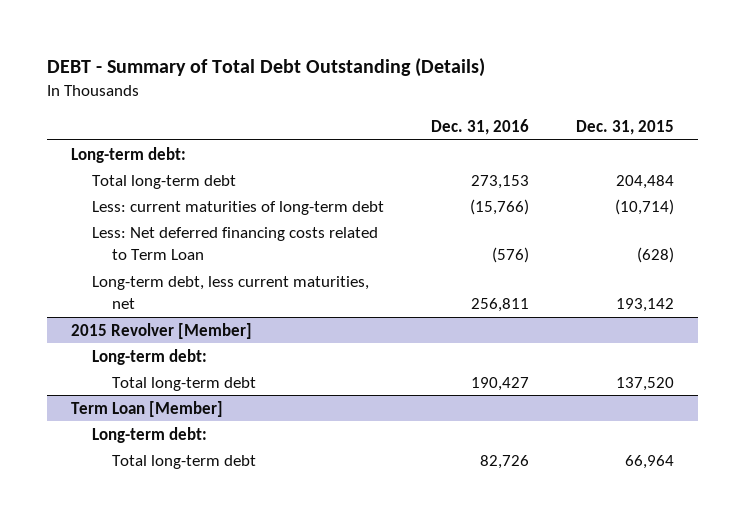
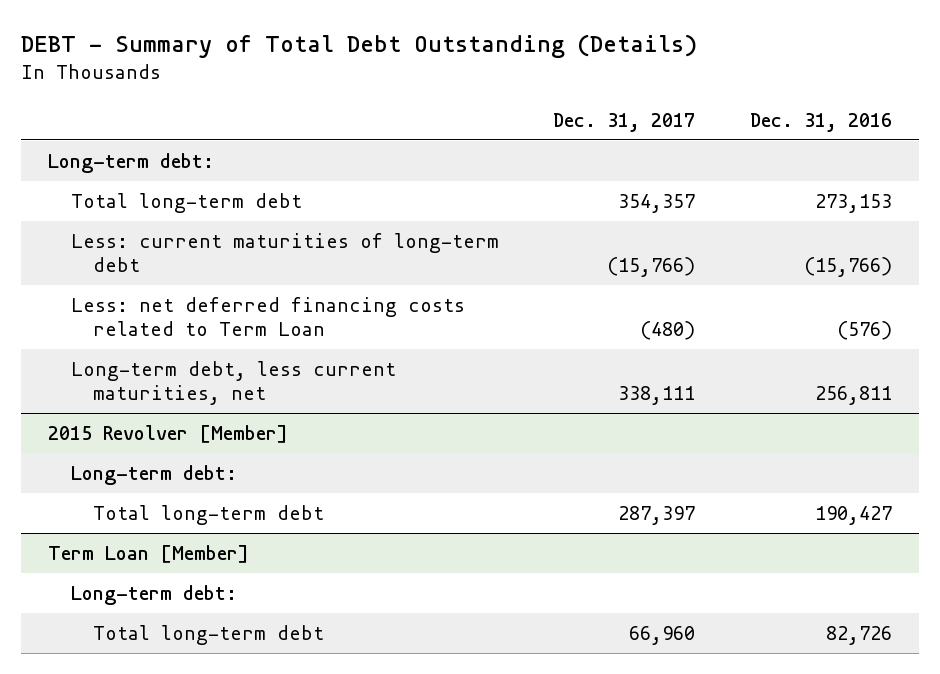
[576,120,675,136] Dec. 31, 2015 -> none
none -> [553,112,696,132] Dec. 31, 2017
[91,226,378,260] Less: Net deferred financing costs related to Term Loan -> [70,296,465,337] Less: net deferred financing costs related to Term Loan

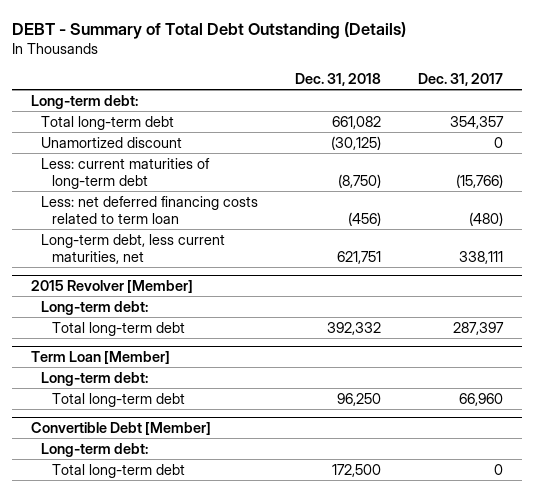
[750,112,893,132] Dec. 31, 2016 -> none
none -> [295,73,382,87] Dec. 31, 2018
none -> [41,136,183,148] Unamortized discount
[70,296,465,337] Less: net deferred financing costs related to Term Loan -> [41,195,259,224] Less: net deferred financing costs related to term loan
none -> [30,422,211,436] Convertible Debt [Member]
none -> [41,442,149,457] Long-term debt:
none -> [51,463,185,478] Total long-term debt

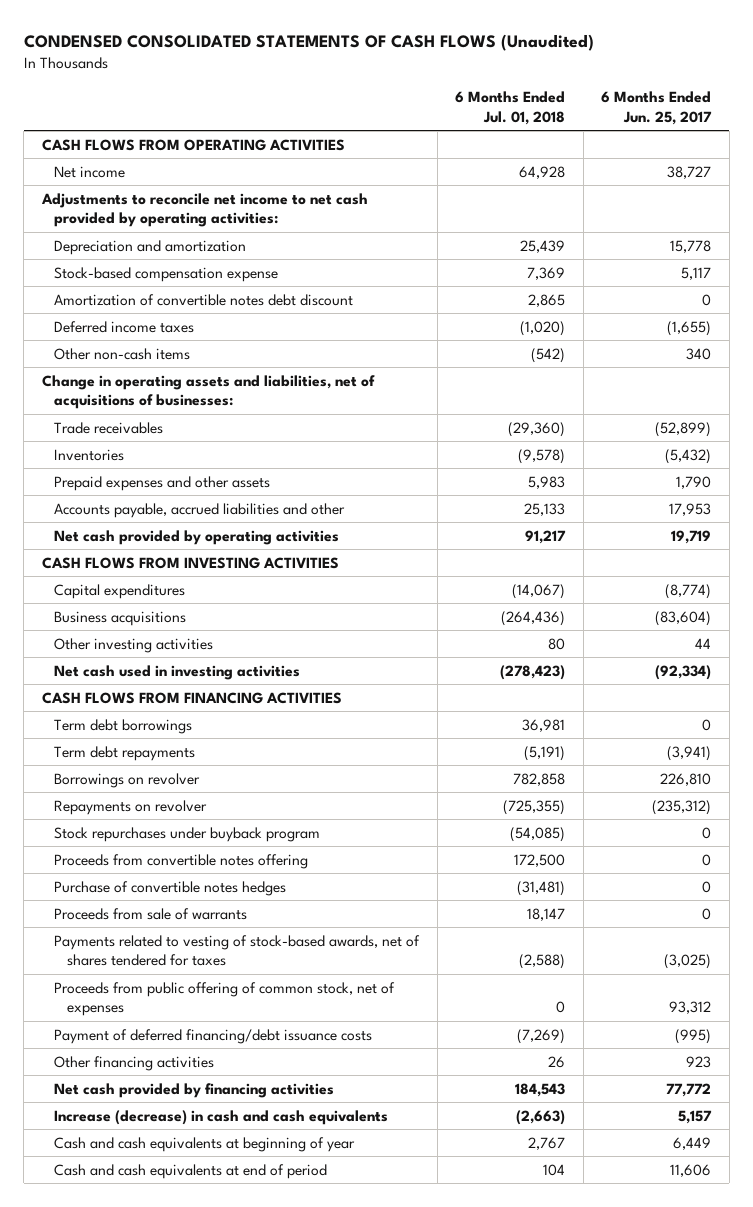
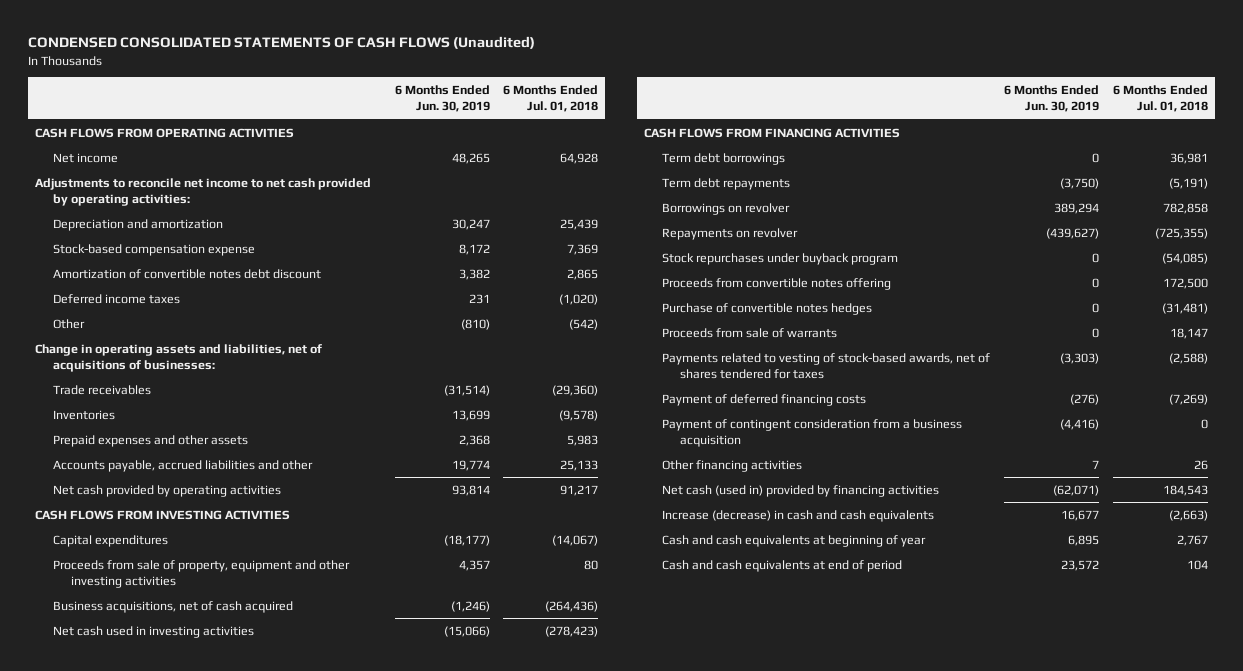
[601,90,713,125] 6 Months Ended Jun. 25, 2017 -> none
none -> [394,84,490,113] 6 Months Ended Jun. 30, 2019
[54,347,191,360] Other non-cash items -> [52,318,85,329] Other
[54,637,214,653] Other investing activities -> none
none -> [52,559,350,588] Proceeds from sale of property, equipment and other investing activities
[54,610,187,626] Business acquisitions -> [52,600,293,613] Business acquisitions, net of cash acquired
[54,981,396,1017] Proceeds from public offering of common stock, net of expenses -> none
[54,1028,373,1044] Payment of deferred financing/debt issuance costs -> [662,393,867,406] Payment of deferred financing costs
none -> [662,418,963,447] Payment of contingent consideration from a business acquisition
[54,1082,335,1098] Net cash provided by financing activities -> [662,484,940,497] Net cash (used in) provided by financing activities

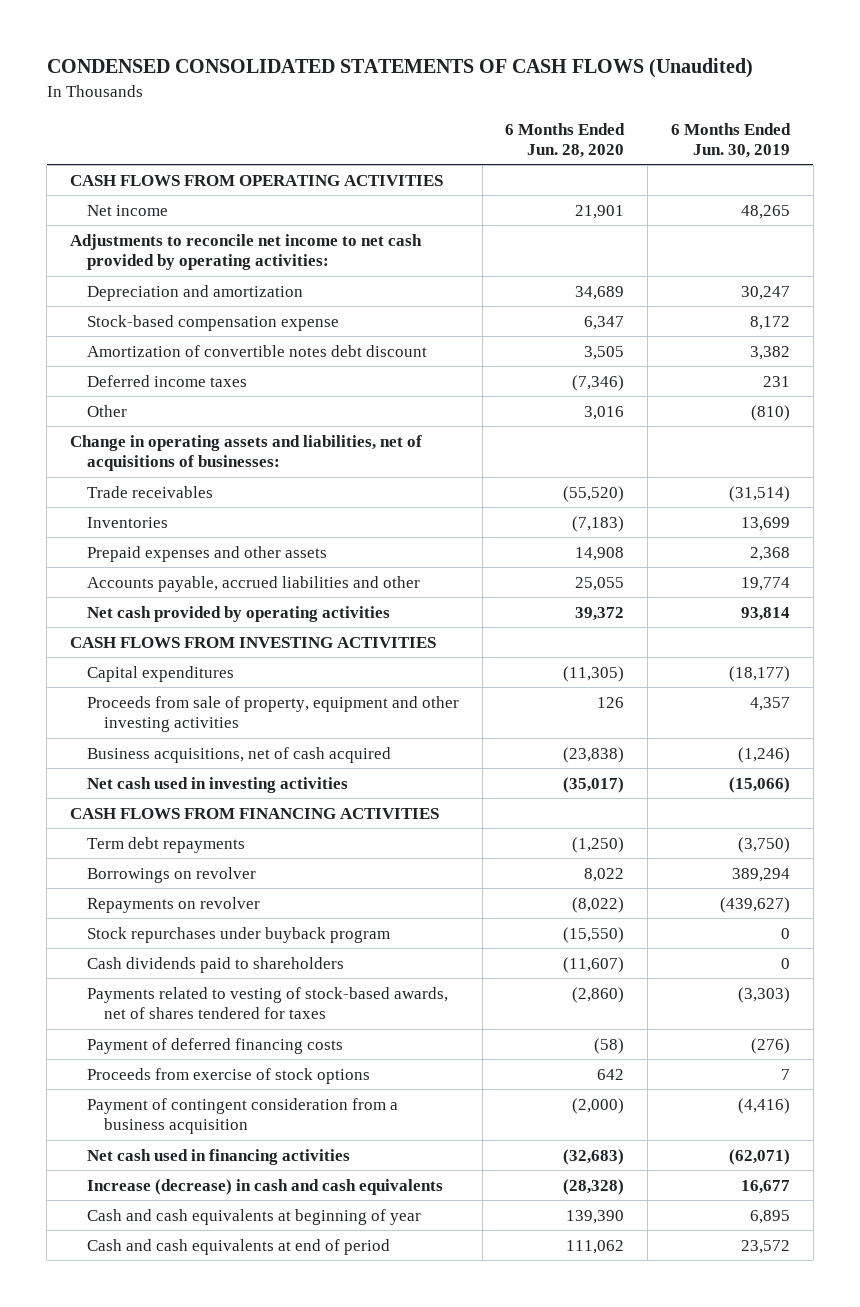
[503,84,599,113] 6 Months Ended Jul. 01, 2018 -> none
none -> [505,122,626,158] 6 Months Ended Jun. 28, 2020
[662,152,786,165] Term debt borrowings -> none
[662,277,892,290] Proceeds from convertible notes offering -> none
[662,302,873,315] Purchase of convertible notes hedges -> none
[662,327,838,338] Proceeds from sale of warrants -> none
none -> [86,956,344,973] Cash dividends paid to shareholders
none -> [86,1067,370,1084] Proceeds from exercise of stock options
[662,459,803,472] Other financing activities -> none
[662,484,940,497] Net cash (used in) provided by financing activities -> [86,1148,350,1165] Net cash used in financing activities

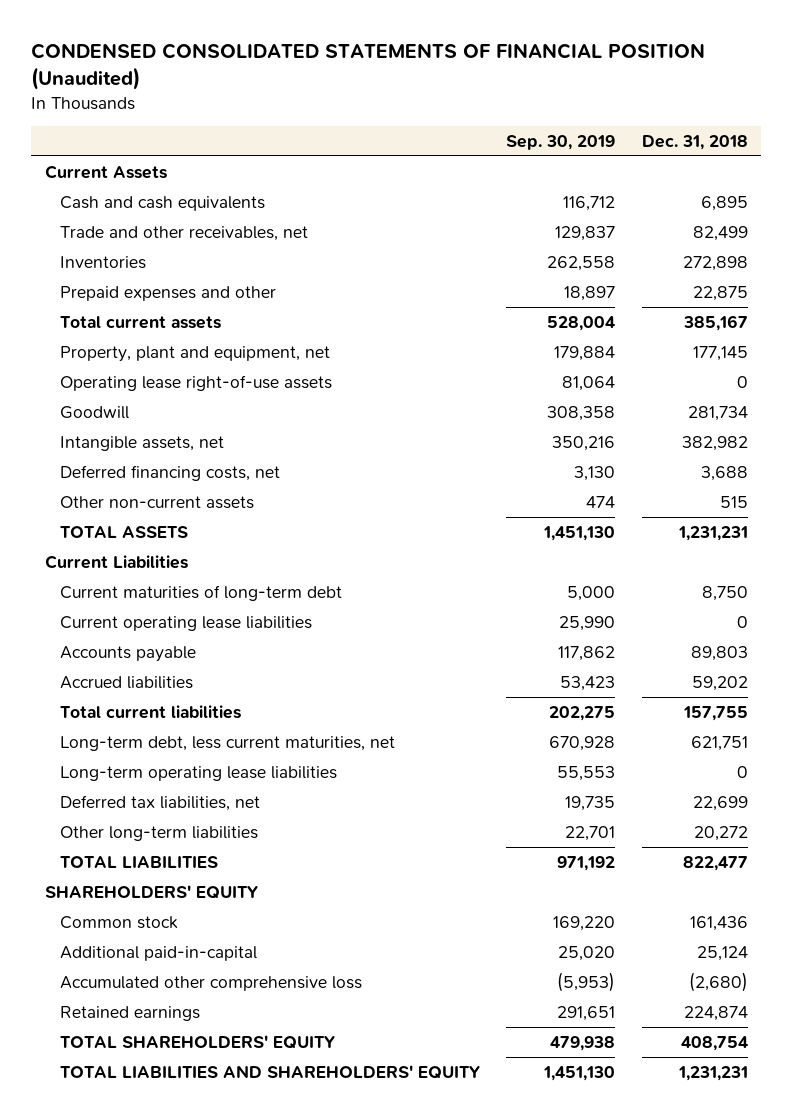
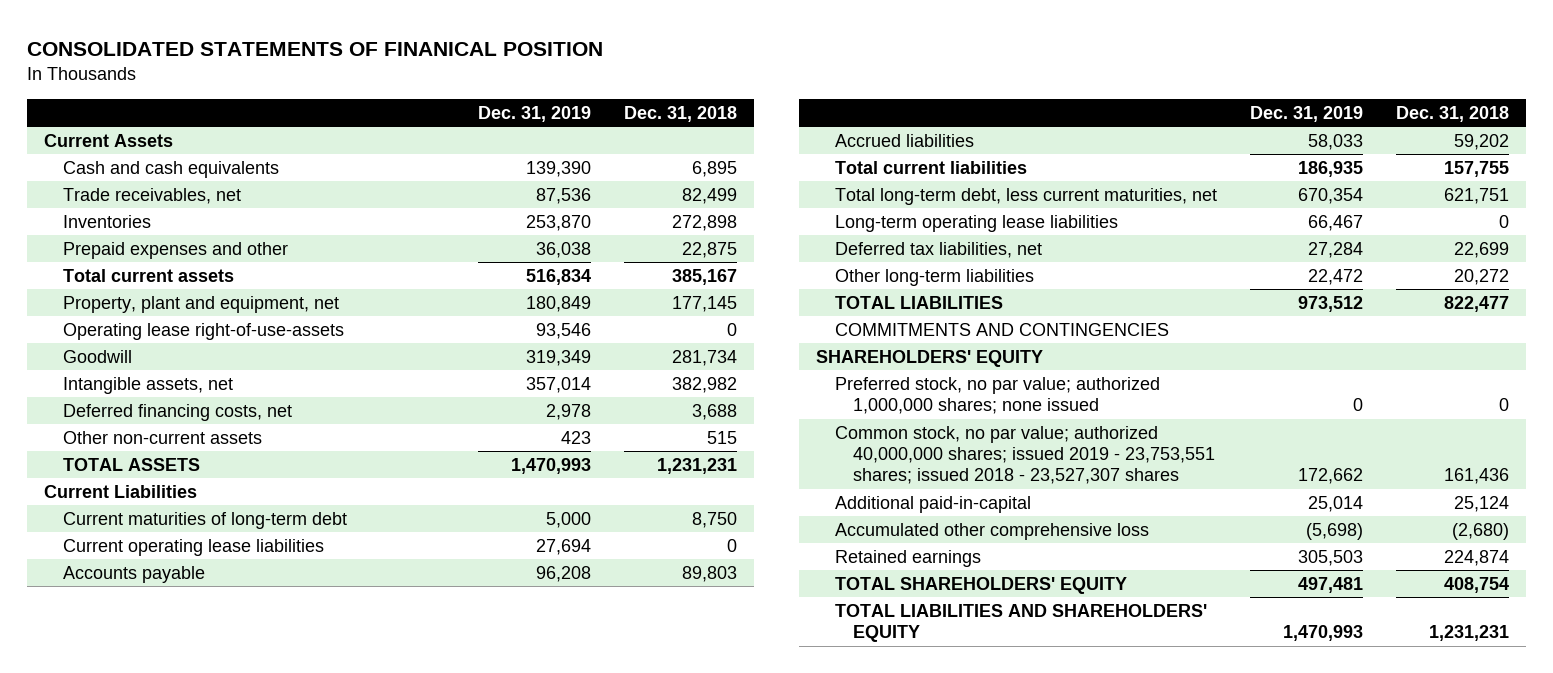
[31,43,706,91] CONDENSED CONSOLIDATED STATEMENTS OF FINANCIAL POSITION (Unaudited) -> [27,41,604,56] CONSOLIDATED STATEMENTS OF FINANICAL POSITION
[506,134,616,150] Sep. 30, 2019 -> none
none -> [477,105,591,122] Dec. 31, 2019
[59,225,308,241] Trade and other receivables, net -> [62,188,241,205] Trade receivables, net
[59,374,332,391] Operating lease right-of-use assets -> [62,323,344,341] Operating lease right-of-use-assets
[59,735,395,751] Long-term debt, less current maturities, net -> [834,188,1217,206] Total long-term debt, less current maturities, net
none -> [834,323,1169,337] COMMITMENTS AND CONTINGENCIES
none -> [834,377,1160,415] Preferred stock, no par value; authorized 1,000,000 shares; none issued
[59,915,178,929] Common stock -> [834,426,1216,485] Common stock, no par value; authorized 40,000,000 shares; issued 2019 - 23,753,551 shares; issued 2018 - 23,527,307 shares

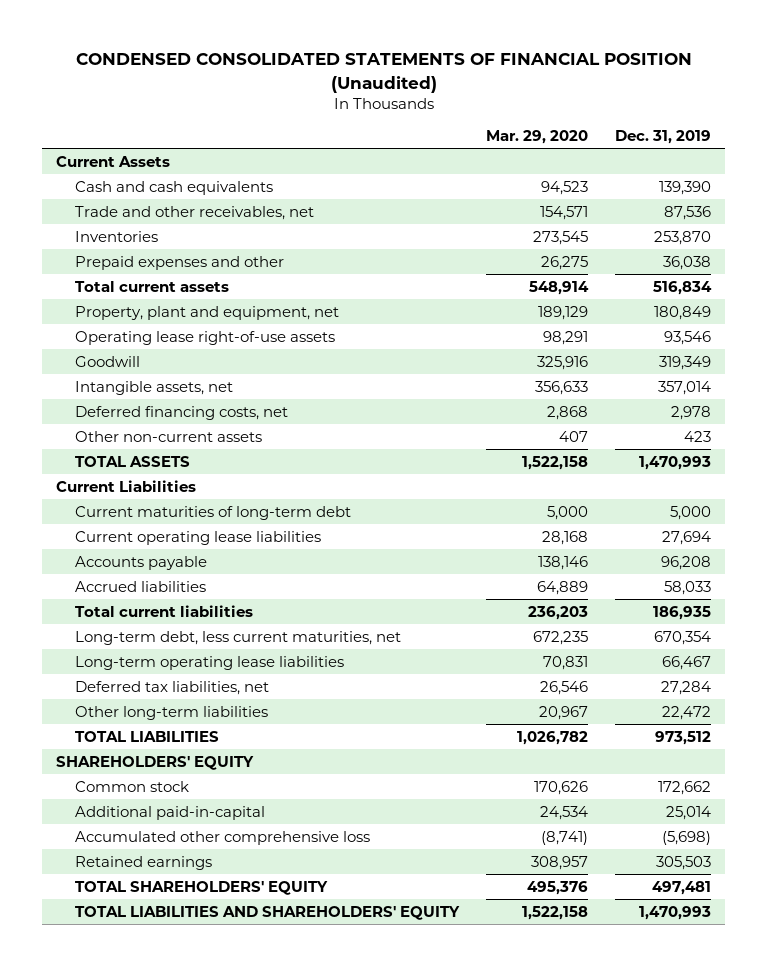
[27,41,604,56] CONSOLIDATED STATEMENTS OF FINANICAL POSITION -> [75,53,692,93] CONDENSED CONSOLIDATED STATEMENTS OF FINANCIAL POSITION (Unaudited)
[624,105,738,122] Dec. 31, 2018 -> none
none -> [485,130,588,145] Mar. 29, 2020
[62,188,241,205] Trade receivables, net -> [74,205,314,220] Trade and other receivables, net
[62,323,344,341] Operating lease right-of-use-assets -> [74,330,335,345] Operating lease right-of-use assets
[834,188,1217,206] Total long-term debt, less current maturities, net -> [74,630,401,645] Long-term debt, less current maturities, net
[834,323,1169,337] COMMITMENTS AND CONTINGENCIES -> none
[834,377,1160,415] Preferred stock, no par value; authorized 1,000,000 shares; none issued -> none
[834,426,1216,485] Common stock, no par value; authorized 40,000,000 shares; issued 2019 - 23,753,551 shares; issued 2018 - 23,527,307 shares -> [74,780,189,792] Common stock

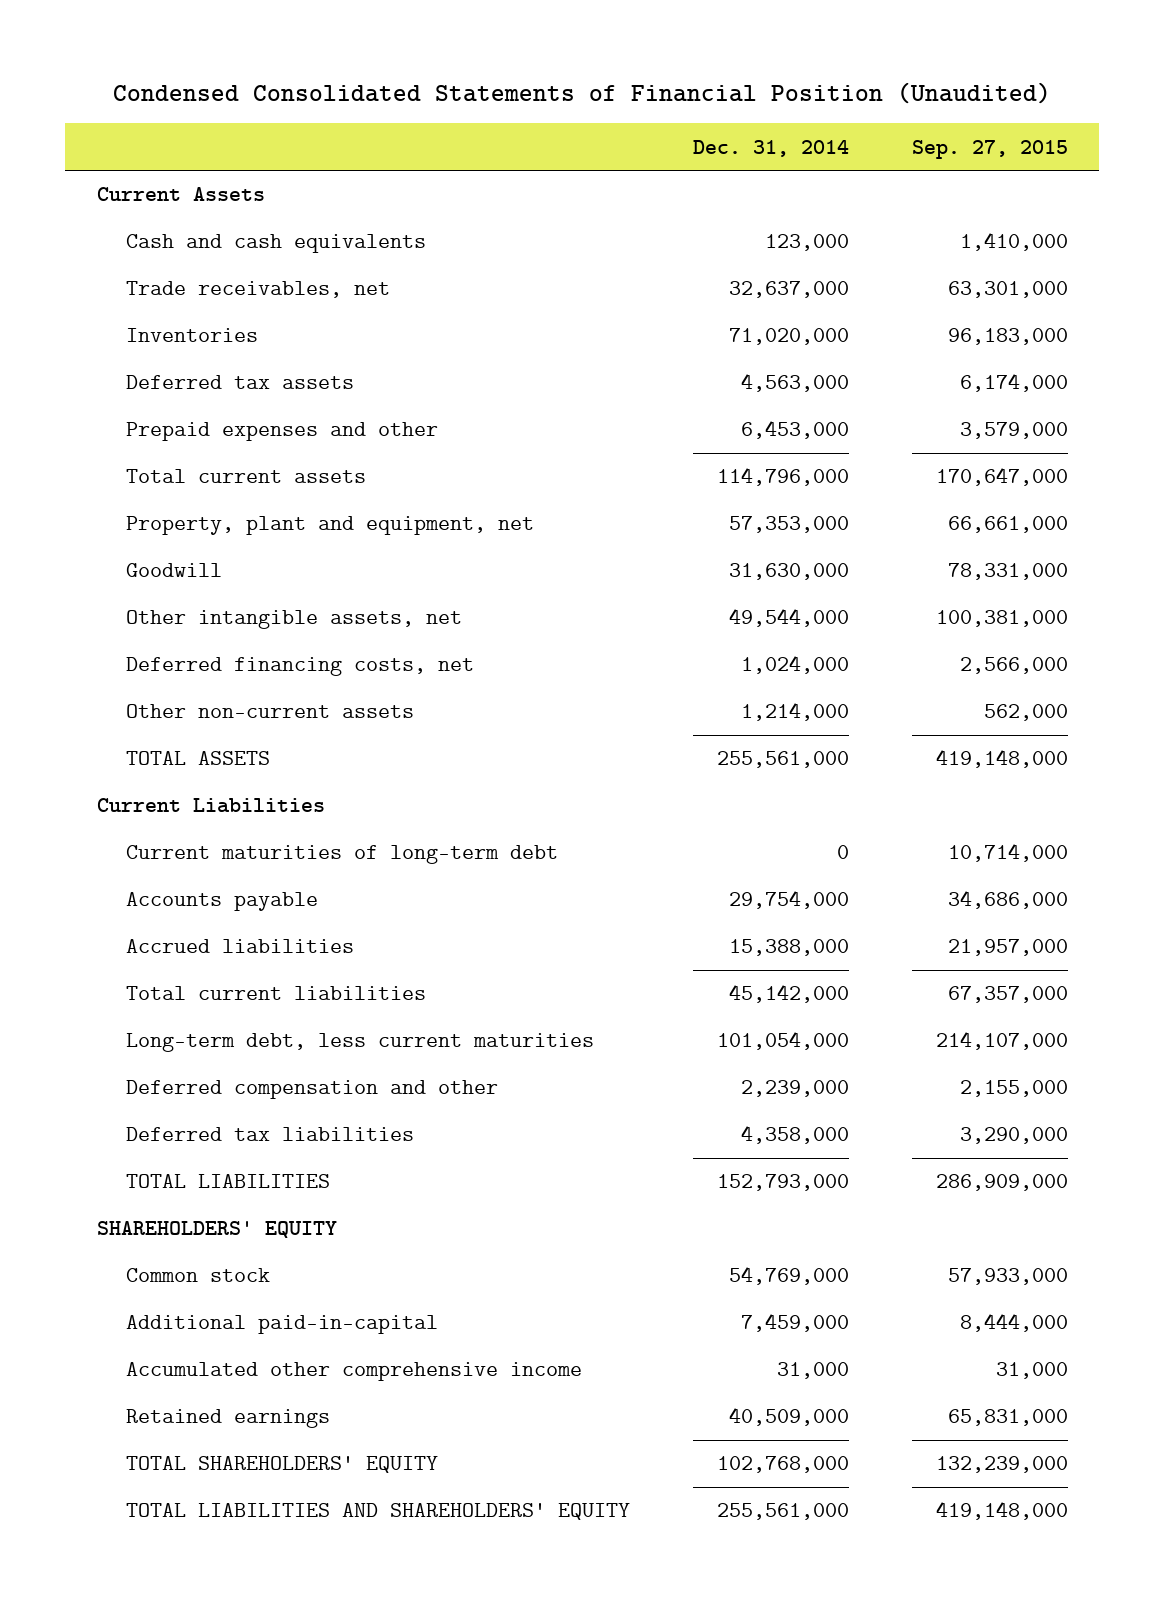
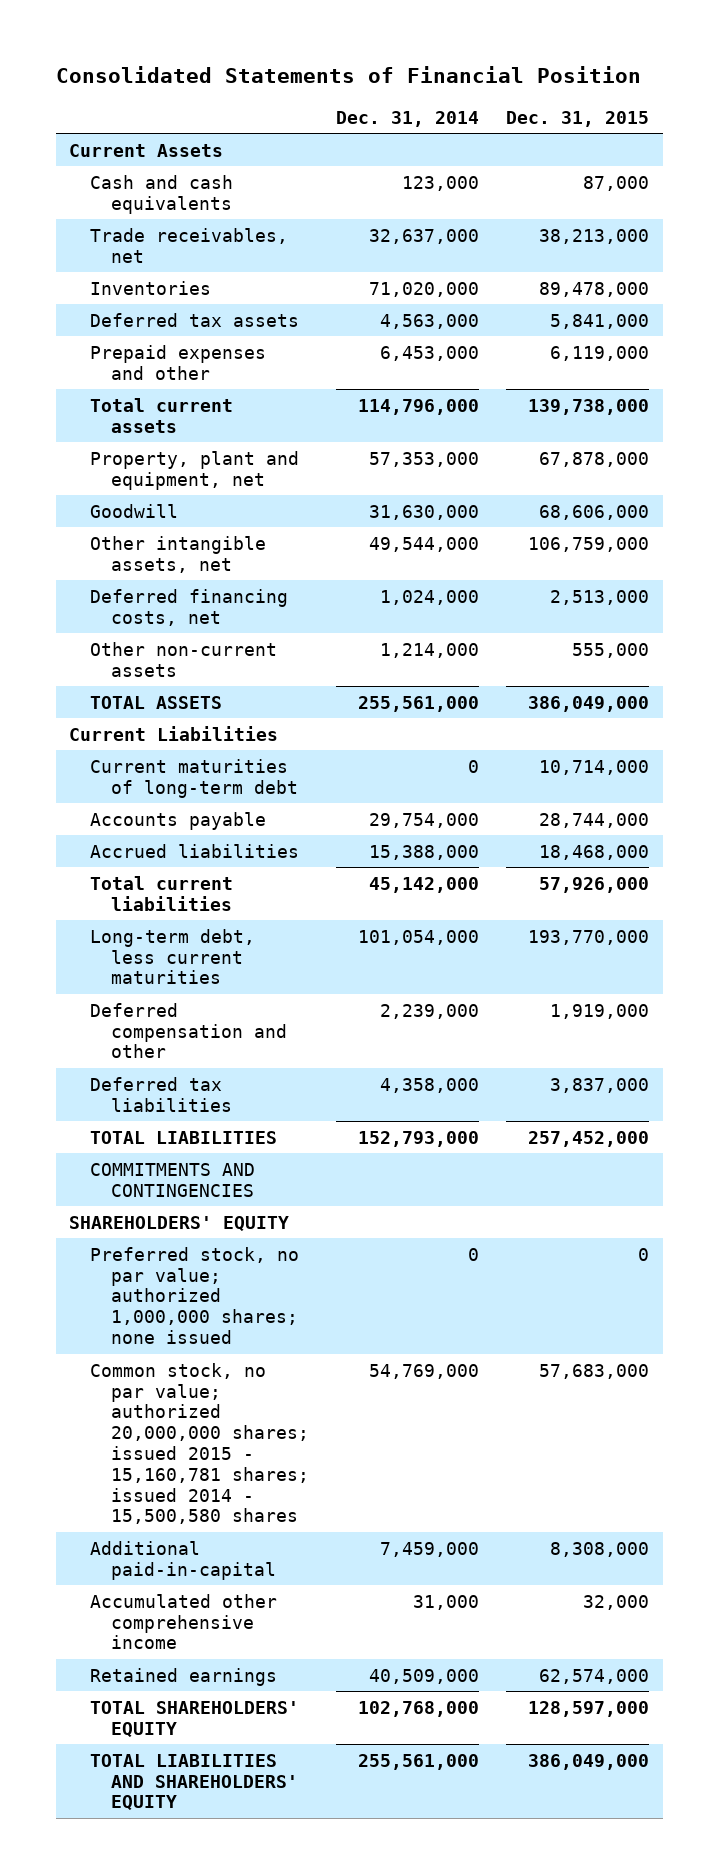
[113,81,1052,104] Condensed Consolidated Statements of Financial Position (Unaudited) -> [55,66,641,84] Consolidated Statements of Financial Position
[911,139,1068,159] Sep. 27, 2015 -> none
none -> [506,110,650,127] Dec. 31, 2015
none -> [90,1162,256,1197] COMMITMENTS AND CONTINGENCIES
none -> [90,1246,300,1344] Preferred stock, no par value; authorized 1,000,000 shares; none issued
[126,1268,271,1283] Common stock -> [90,1362,310,1525] Common stock, no par value; authorized 20,000,000 shares; issued 2015 - 15,160,781 shares; issued 2014 - 15,500,580 shares

